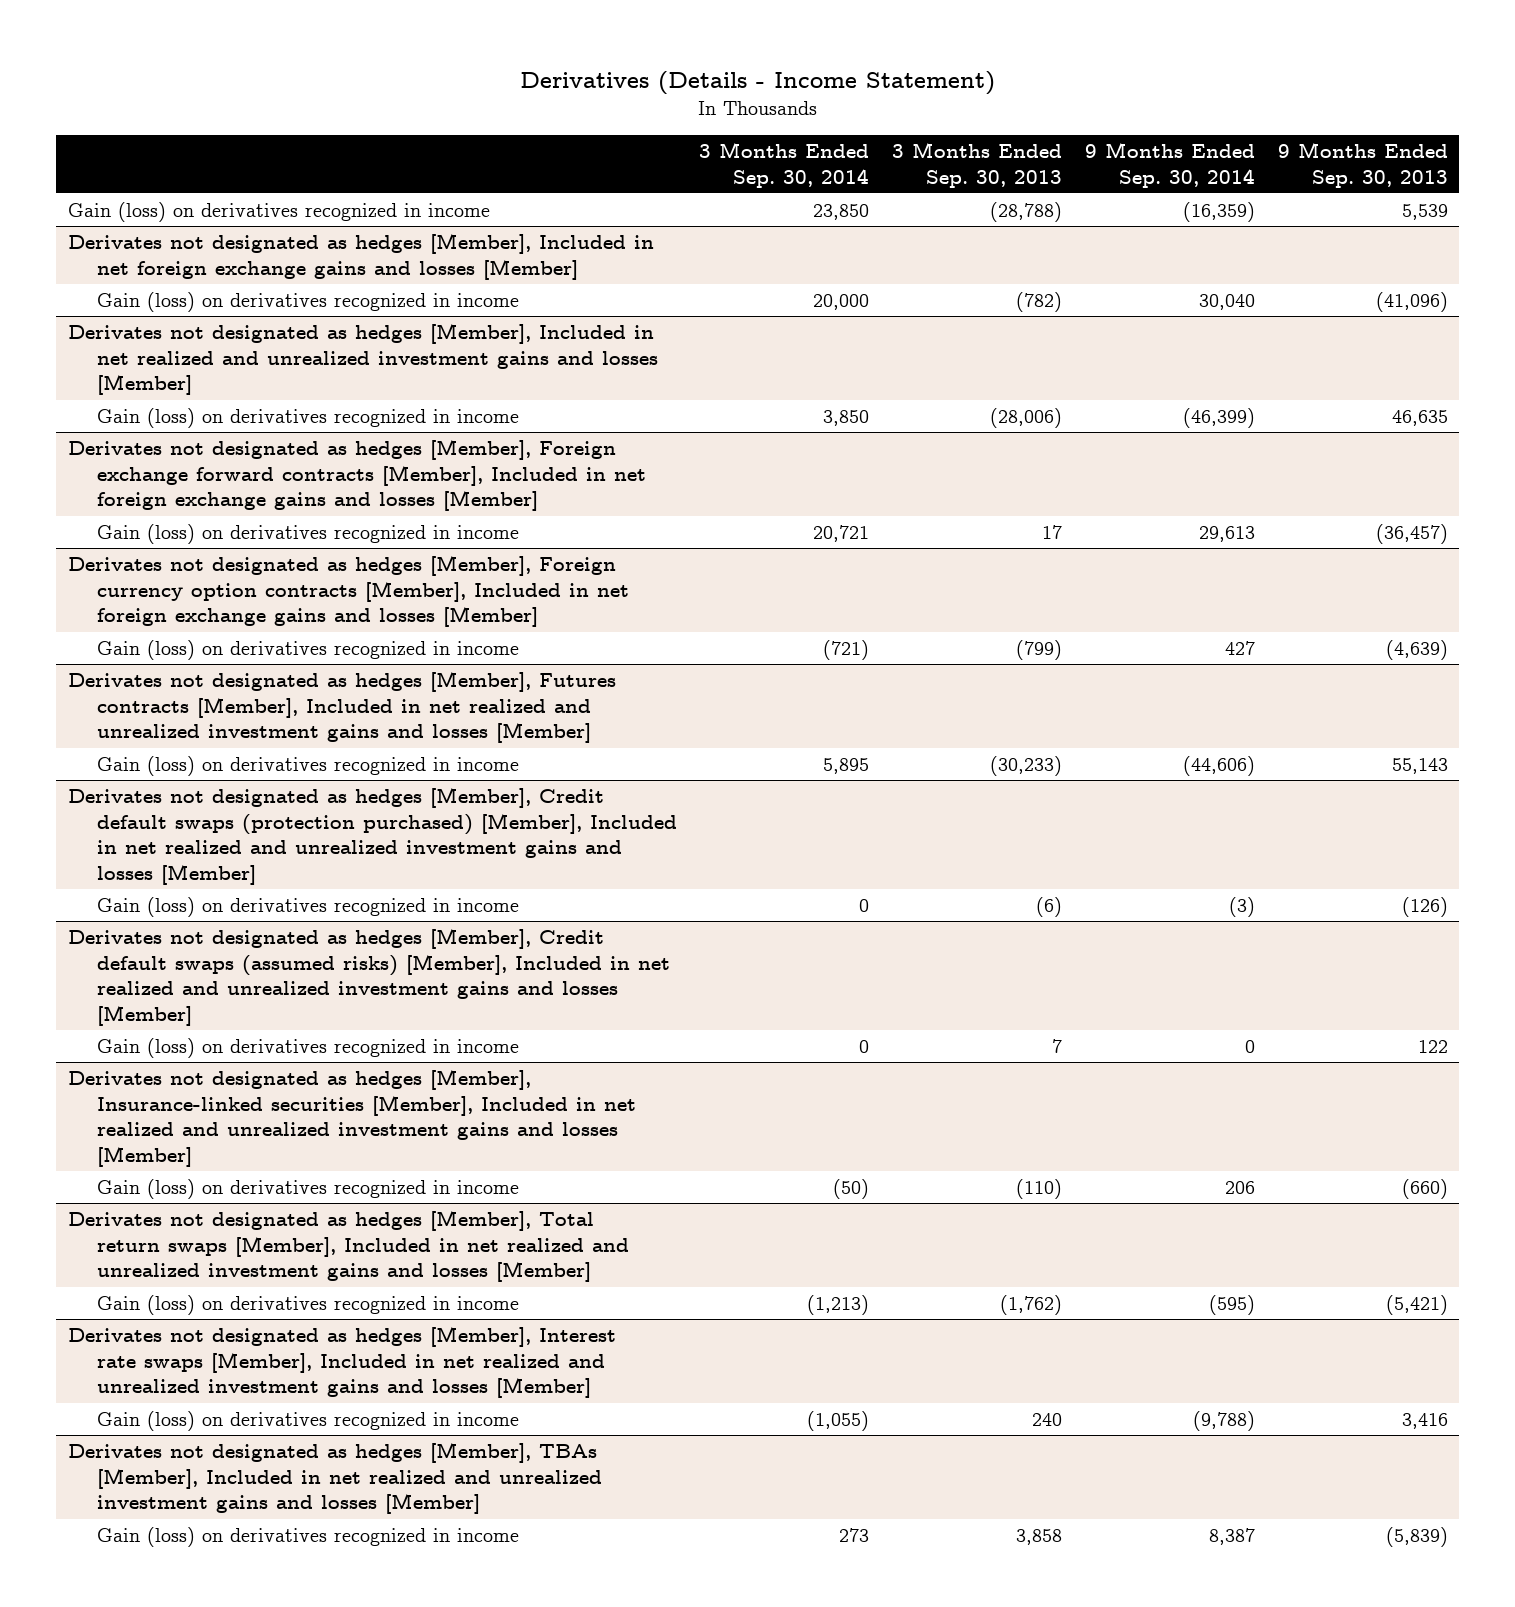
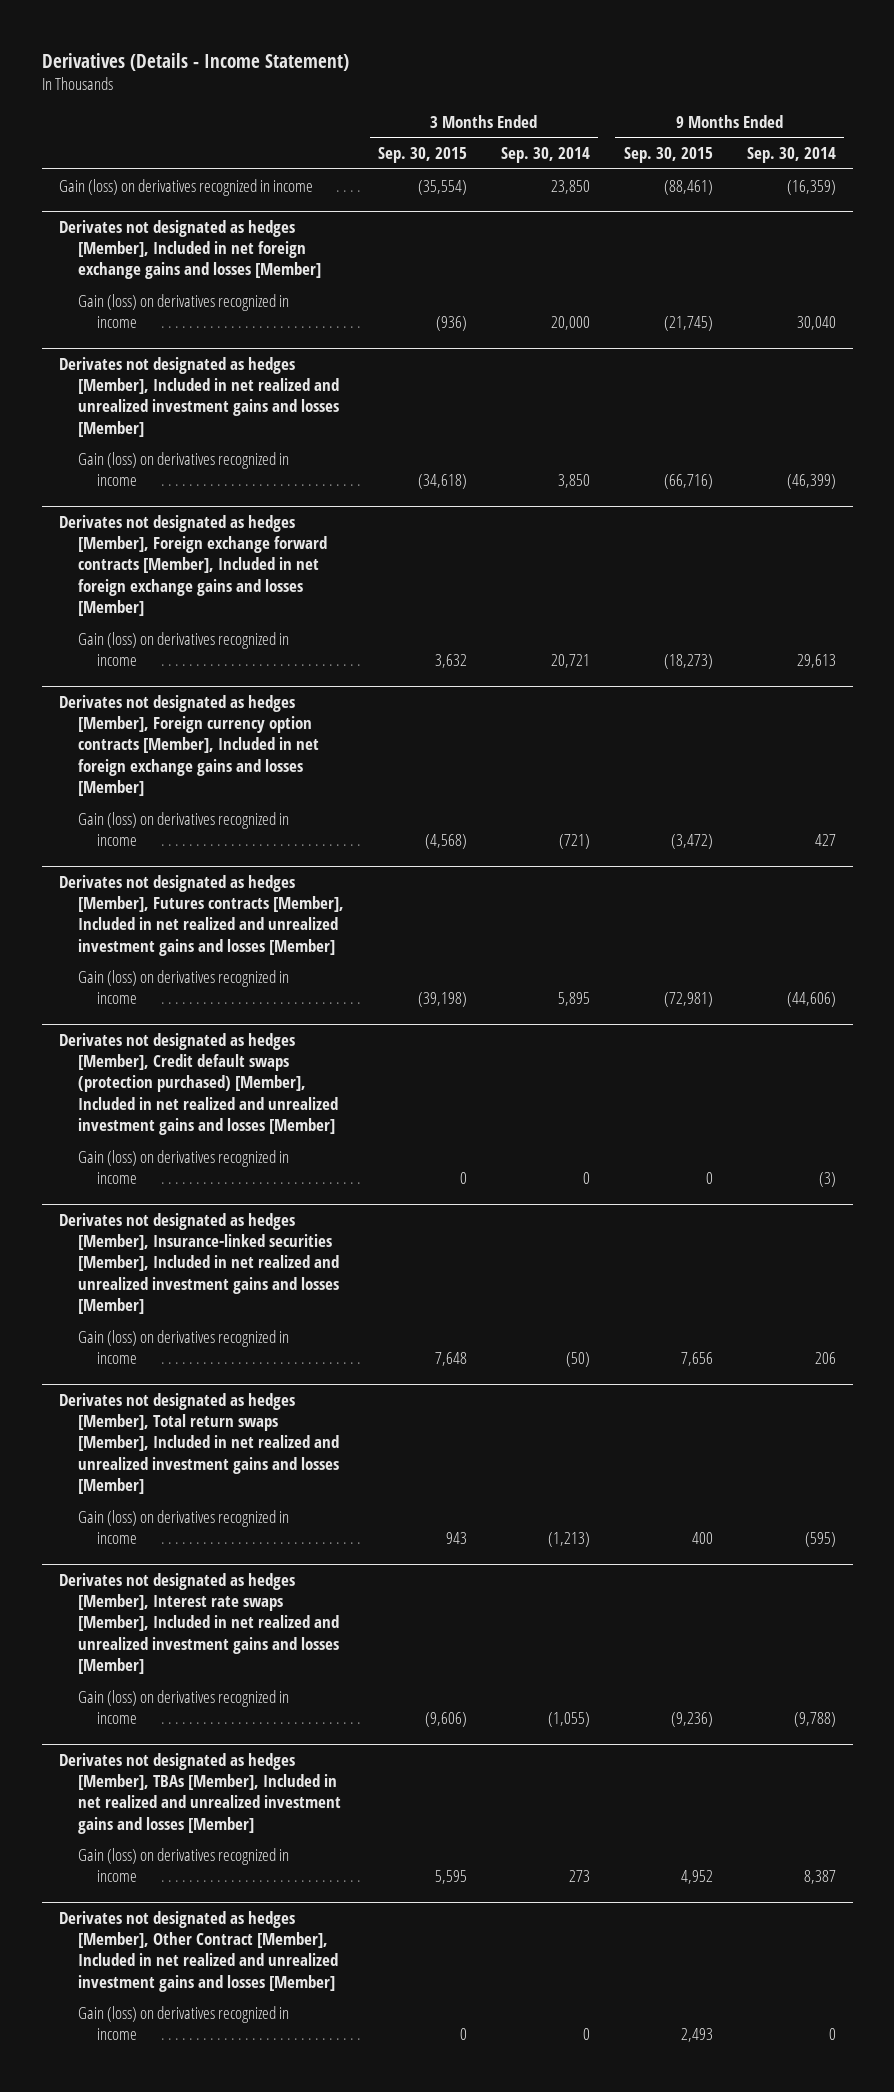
[892,142,1063,188] 3 Months Ended Sep. 30, 2013 -> none
[1277,142,1448,188] 9 Months Ended Sep. 30, 2013 -> none
none -> [378,147,468,164] Sep. 30, 2015
none -> [623,147,713,164] Sep. 30, 2015
[67,928,670,1026] Derivates not designated as hedges [Member], Credit default swaps (assumed risks) [Member], Included in net realized and unrealized investment gains and losses [Member] -> none
[96,1038,519,1059] Gain (loss) on derivatives recognized in income -> none
none -> [58,1911,339,1992] Derivates not designated as hedges [Member], Other Contract [Member], Included in net realized and unrealized investment gains and losses [Member]
none -> [78,2005,290,2040] Gain (loss) on derivatives recognized in income

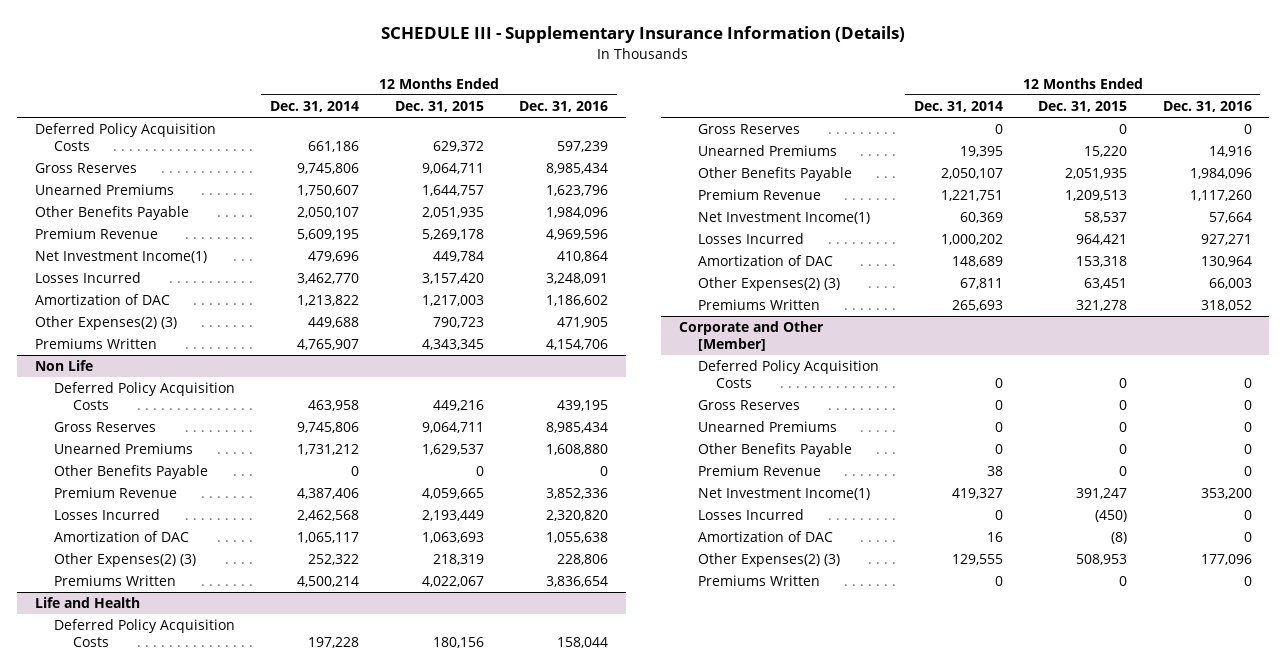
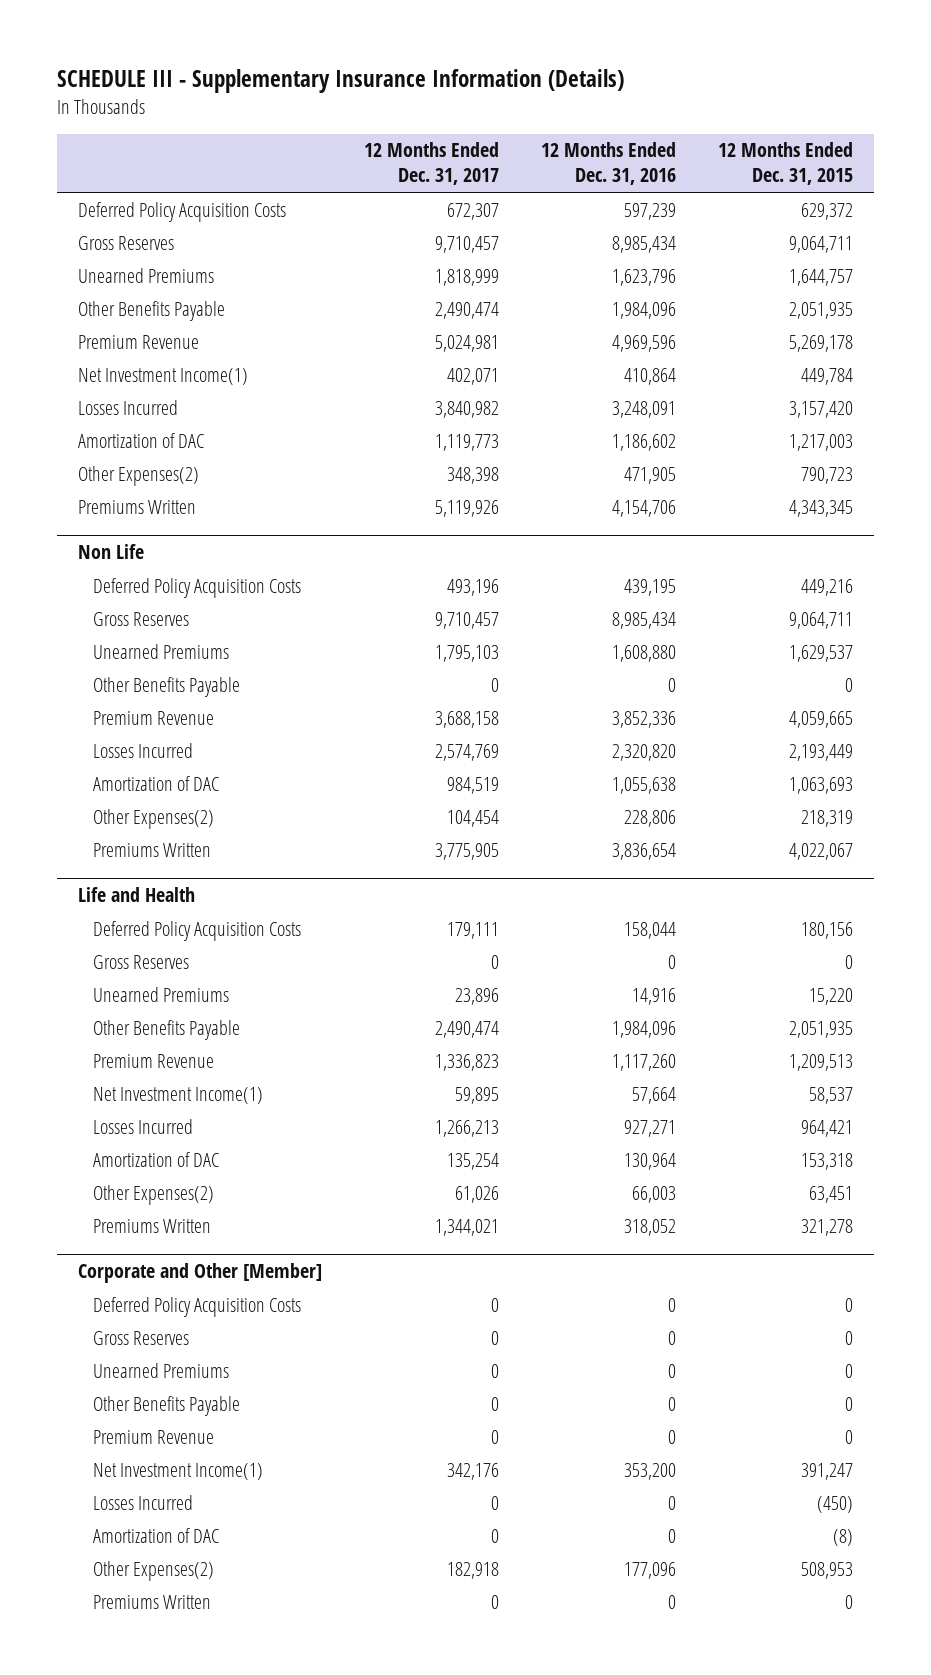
[270,101,360,113] Dec. 31, 2014 -> none
none -> [364,142,500,186] 12 Months Ended Dec. 31, 2017
[35,316,178,331] Other Expenses(2) (3) -> [78,465,200,486] Other Expenses(2)
[53,553,196,568] Other Expenses(2) (3) -> [93,808,215,829] Other Expenses(2)
[697,277,840,292] Other Expenses(2) (3) -> [93,1184,215,1205] Other Expenses(2)
[697,553,840,568] Other Expenses(2) (3) -> [93,1560,215,1581] Other Expenses(2)

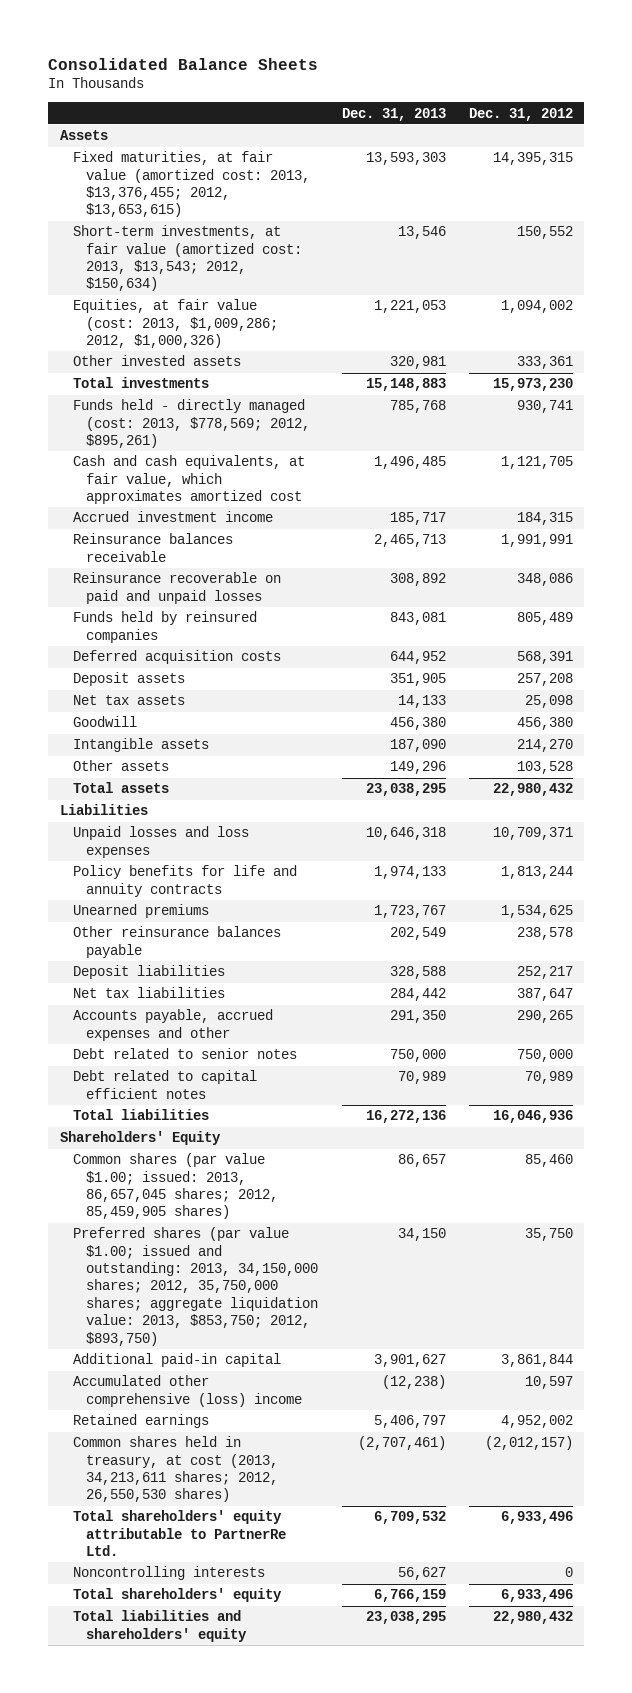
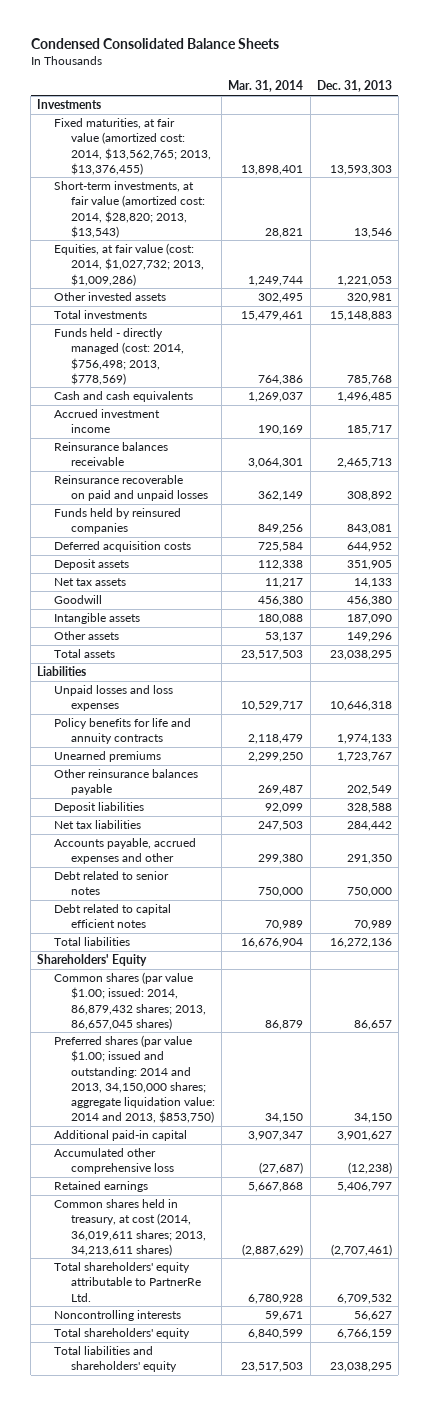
[48,57,319,70] Consolidated Balance Sheets -> [30,38,279,50] Condensed Consolidated Balance Sheets
[468,107,573,121] Dec. 31, 2012 -> none
none -> [228,80,304,93] Mar. 31, 2014
[59,130,108,141] Assets -> none
none -> [37,99,102,110] Investments
[72,151,311,218] Fixed maturities, at fair value (amortized cost: 2013, $13,376,455; 2012, $13,653,615) -> [54,118,212,175] Fixed maturities, at fair value (amortized cost: 2014, $13,562,765; 2013, $13,376,455)
[72,225,303,292] Short-term investments, at fair value (amortized cost: 2013, $13,543; 2012, $150,634) -> [54,181,206,238] Short-term investments, at fair value (amortized cost: 2014, $28,820; 2013, $13,543)
[72,299,279,349] Equities, at fair value (cost: 2013, $1,009,286; 2012, $1,000,326) -> [54,243,205,286] Equities, at fair value (cost: 2014, $1,027,732; 2013, $1,009,286)
[72,399,311,449] Funds held - directly managed (cost: 2013, $778,569; 2012, $895,261) -> [54,328,185,385] Funds held - directly managed (cost: 2014, $756,498; 2013, $778,569)
[72,455,305,505] Cash and cash equivalents, at fair value, which approximates amortized cost -> [54,391,194,403] Cash and cash equivalents
[72,1153,279,1220] Common shares (par value $1.00; issued: 2013, 86,657,045 shares; 2012, 85,459,905 shares) -> [54,972,207,1030] Common shares (par value $1.00; issued: 2014, 86,879,432 shares; 2013, 86,657,045 shares)
[72,1227,319,1346] Preferred shares (par value $1.00; issued and outstanding: 2013, 34,150,000 shares; 2012, 35,750,000 shares; aggregate liquidation value: 2013, $853,750; 2012, $893,750) -> [54,1035,216,1123] Preferred shares (par value $1.00; issued and outstanding: 2014 and 2013, 34,150,000 shares; aggregate liquidation value: 2014 and 2013, $853,750)
[72,1375,303,1407] Accumulated other comprehensive (loss) income -> [54,1148,175,1175] Accumulated other comprehensive loss
[72,1436,279,1503] Common shares held in treasury, at cost (2013, 34,213,611 shares; 2012, 26,550,530 shares) -> [54,1199,207,1256] Common shares held in treasury, at cost (2014, 36,019,611 shares; 2013, 34,213,611 shares)

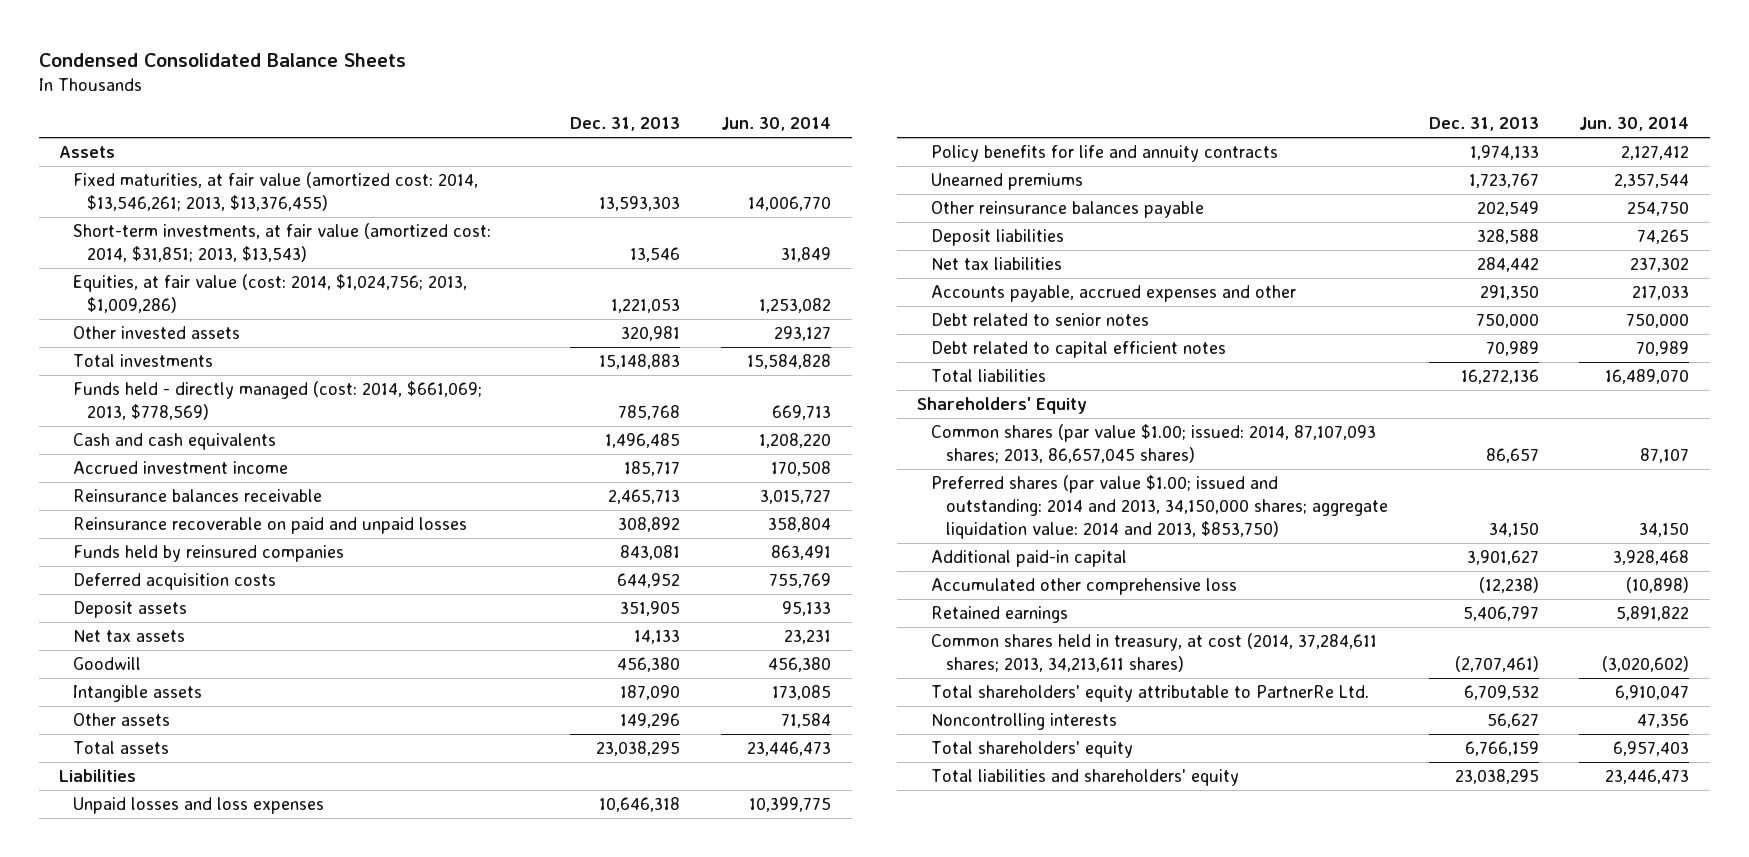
[228,80,304,93] Mar. 31, 2014 -> none
none -> [721,117,832,132] Jun. 30, 2014
[37,99,102,110] Investments -> none
none -> [59,146,116,159] Assets
[54,118,212,175] Fixed maturities, at fair value (amortized cost: 2014, $13,562,765; 2013, $13,376,455) -> [73,172,479,212] Fixed maturities, at fair value (amortized cost: 2014, $13,546,261; 2013, $13,376,455)
[54,181,206,238] Short-term investments, at fair value (amortized cost: 2014, $28,820; 2013, $13,543) -> [73,223,492,263] Short-term investments, at fair value (amortized cost: 2014, $31,851; 2013, $13,543)
[54,243,205,286] Equities, at fair value (cost: 2014, $1,027,732; 2013, $1,009,286) -> [73,274,468,314] Equities, at fair value (cost: 2014, $1,024,756; 2013, $1,009,286)
[54,328,185,385] Funds held - directly managed (cost: 2014, $756,498; 2013, $778,569) -> [73,381,483,421] Funds held - directly managed (cost: 2014, $661,069; 2013, $778,569)
[54,972,207,1030] Common shares (par value $1.00; issued: 2014, 86,879,432 shares; 2013, 86,657,045 shares) -> [931,424,1377,464] Common shares (par value $1.00; issued: 2014, 87,107,093 shares; 2013, 86,657,045 shares)
[54,1199,207,1256] Common shares held in treasury, at cost (2014, 36,019,611 shares; 2013, 34,213,611 shares) -> [931,633,1378,673] Common shares held in treasury, at cost (2014, 37,284,611 shares; 2013, 34,213,611 shares)

